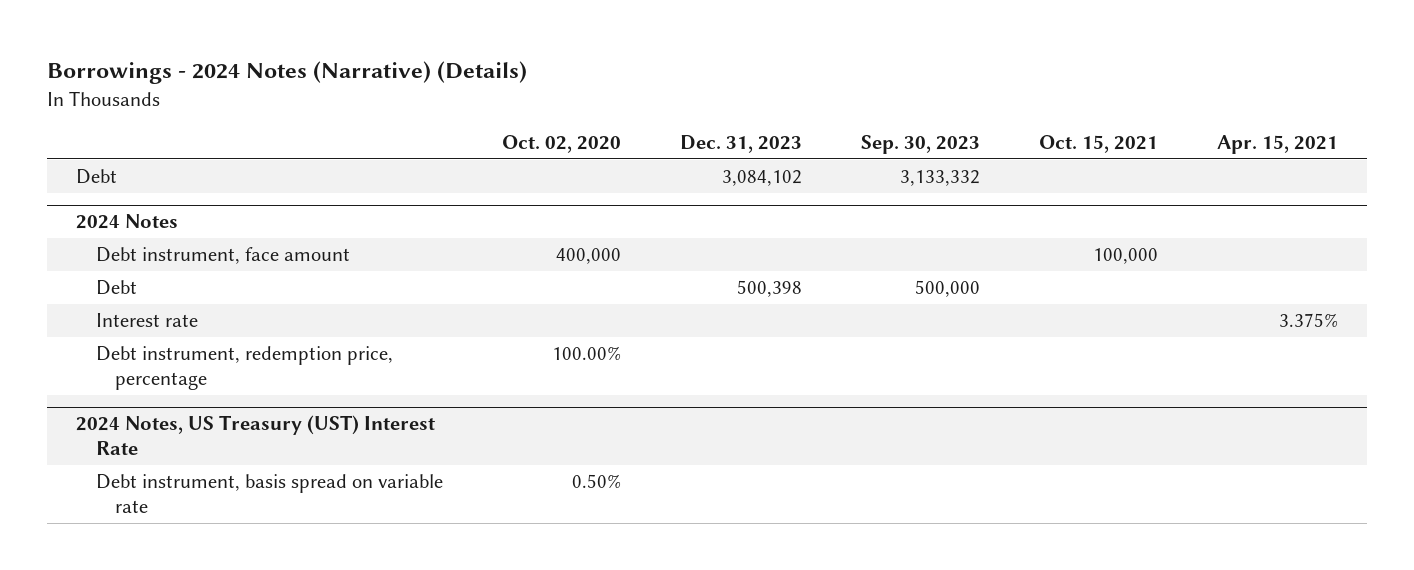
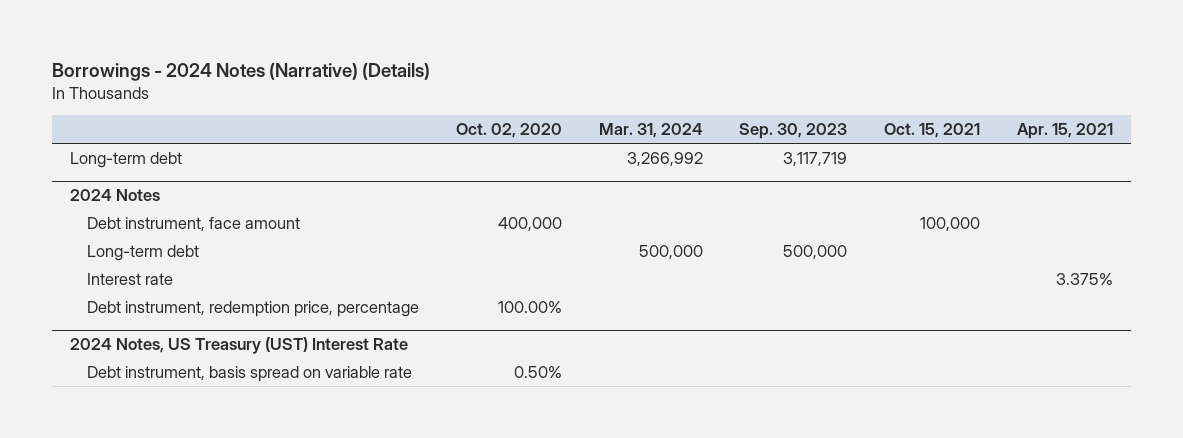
[679,134,802,153] Dec. 31, 2023 -> none
none -> [598,123,703,139] Mar. 31, 2024
[76,169,118,185] Debt -> none
none -> [70,151,183,168] Long-term debt
[95,280,137,296] Debt -> none
none -> [87,244,200,261] Long-term debt

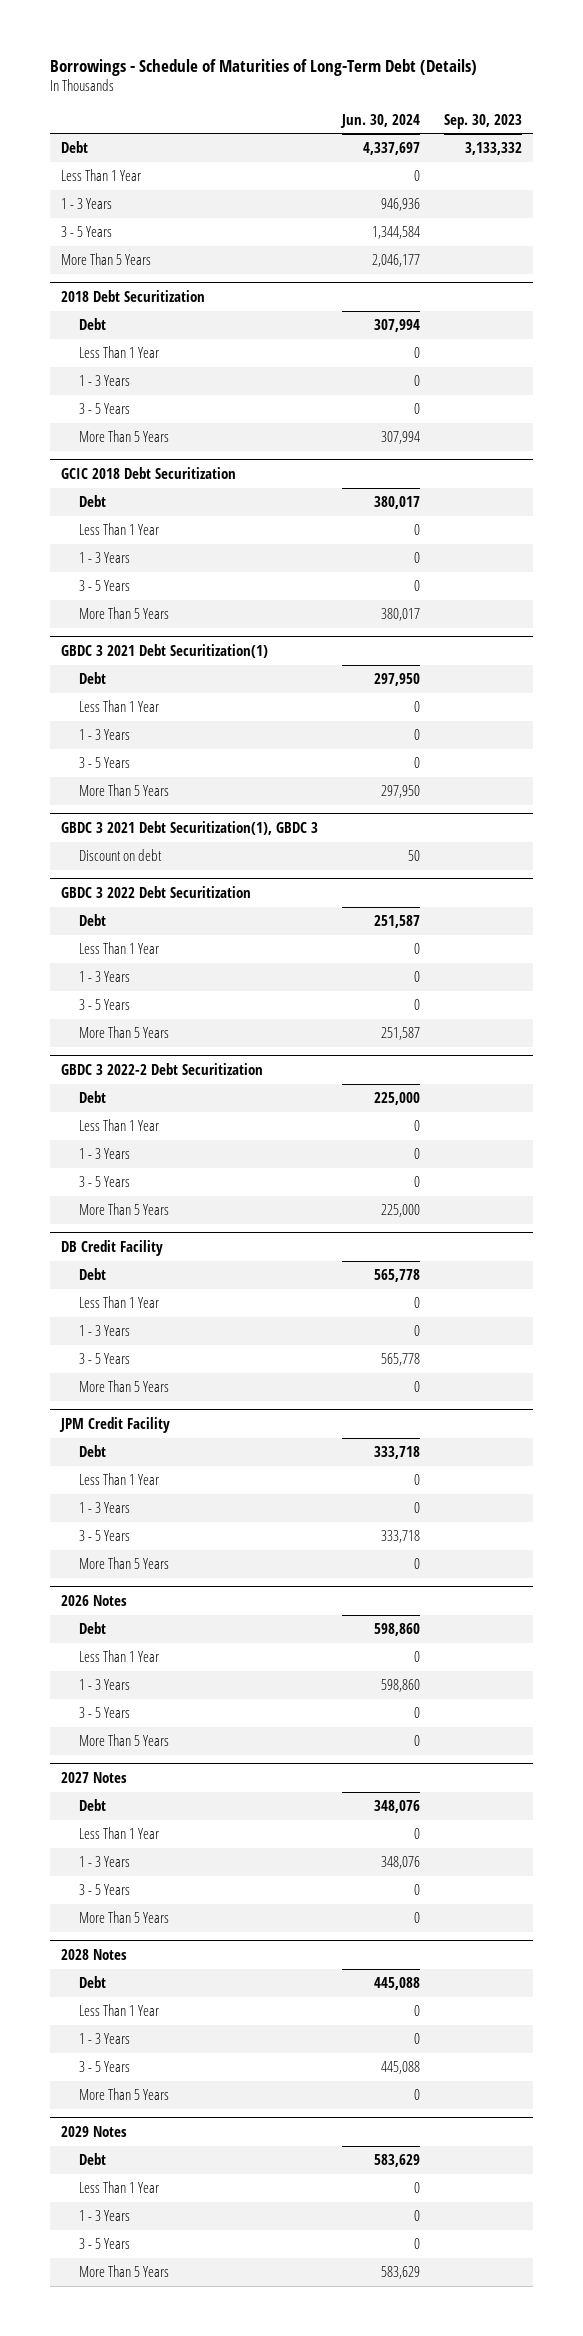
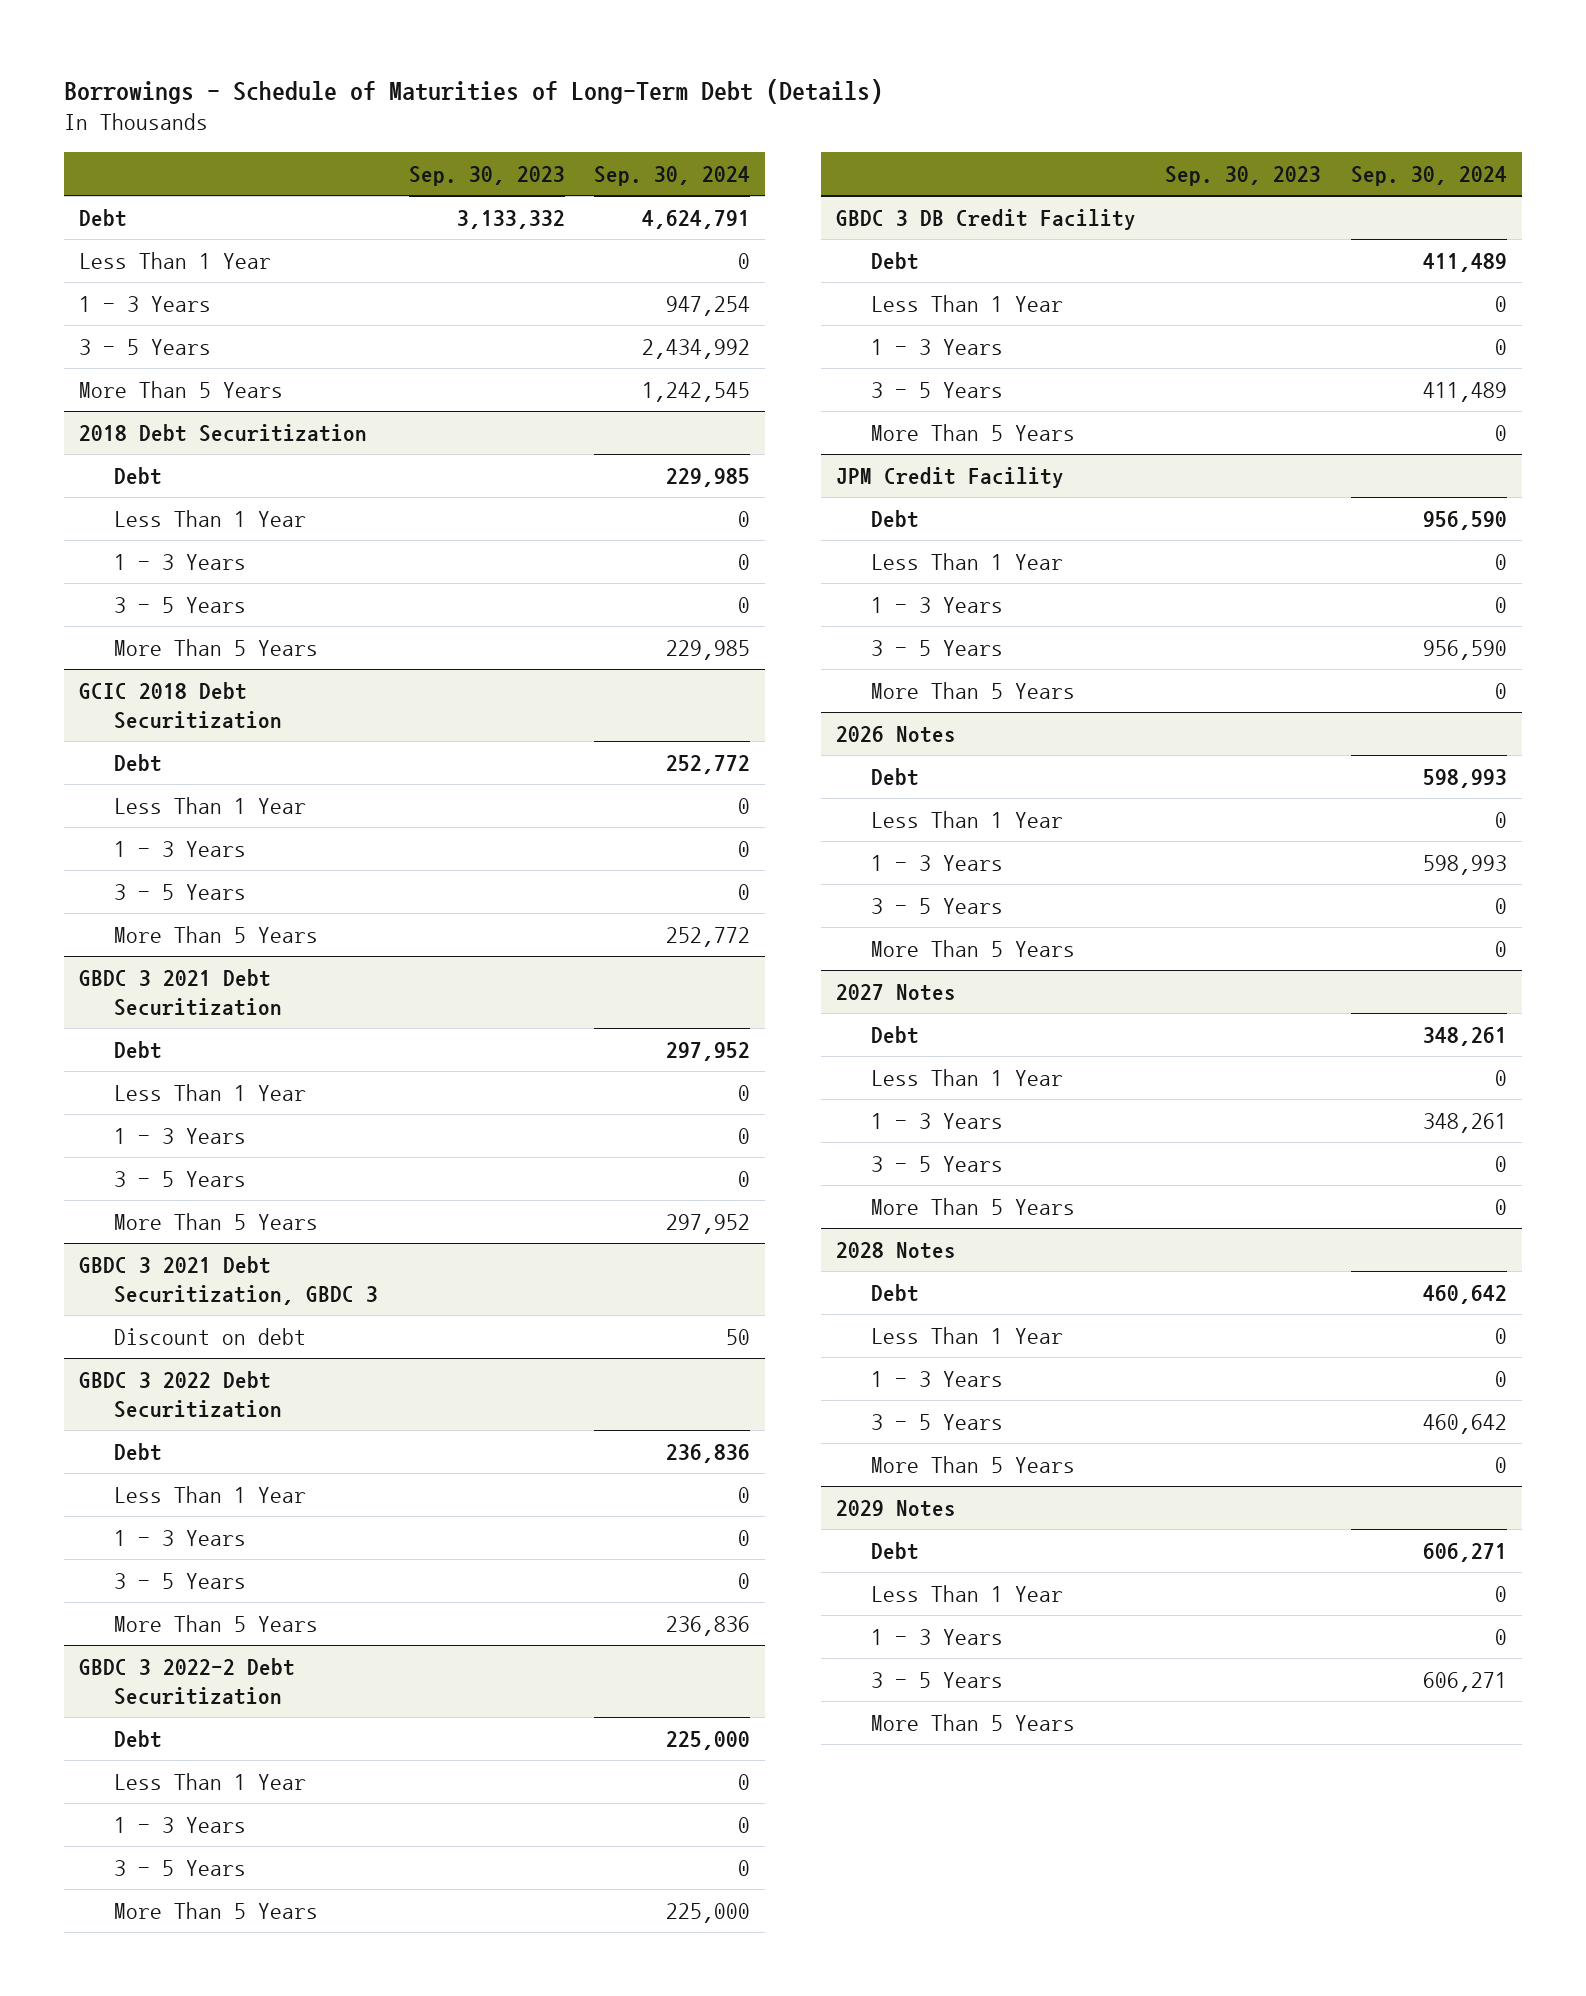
[340,113,421,128] Jun. 30, 2024 -> none
none -> [594,165,751,186] Sep. 30, 2024
[61,643,269,658] GBDC 3 2021 Debt Securitization(1) -> [79,968,283,1016] GBDC 3 2021 Debt Securitization
[61,820,319,835] GBDC 3 2021 Debt Securitization(1), GBDC 3 -> [79,1255,379,1305] GBDC 3 2021 Debt Securitization, GBDC 3
[61,1239,164,1256] DB Credit Facility -> none
[78,1268,106,1281] Debt -> none
[78,1296,159,1309] Less Than 1 Year -> none
[78,1325,130,1337] 1 - 3 Years -> none
[78,1353,130,1365] 3 - 5 Years -> none
[78,1380,169,1393] More Than 5 Years -> none
none -> [835,208,1136,230] GBDC 3 DB Credit Facility
none -> [871,251,920,270] Debt
none -> [871,294,1064,312] Less Than 1 Year
none -> [871,338,1004,355] 1 - 3 Years
none -> [871,381,1004,398] 3 - 5 Years
none -> [871,423,1076,441] More Than 5 Years

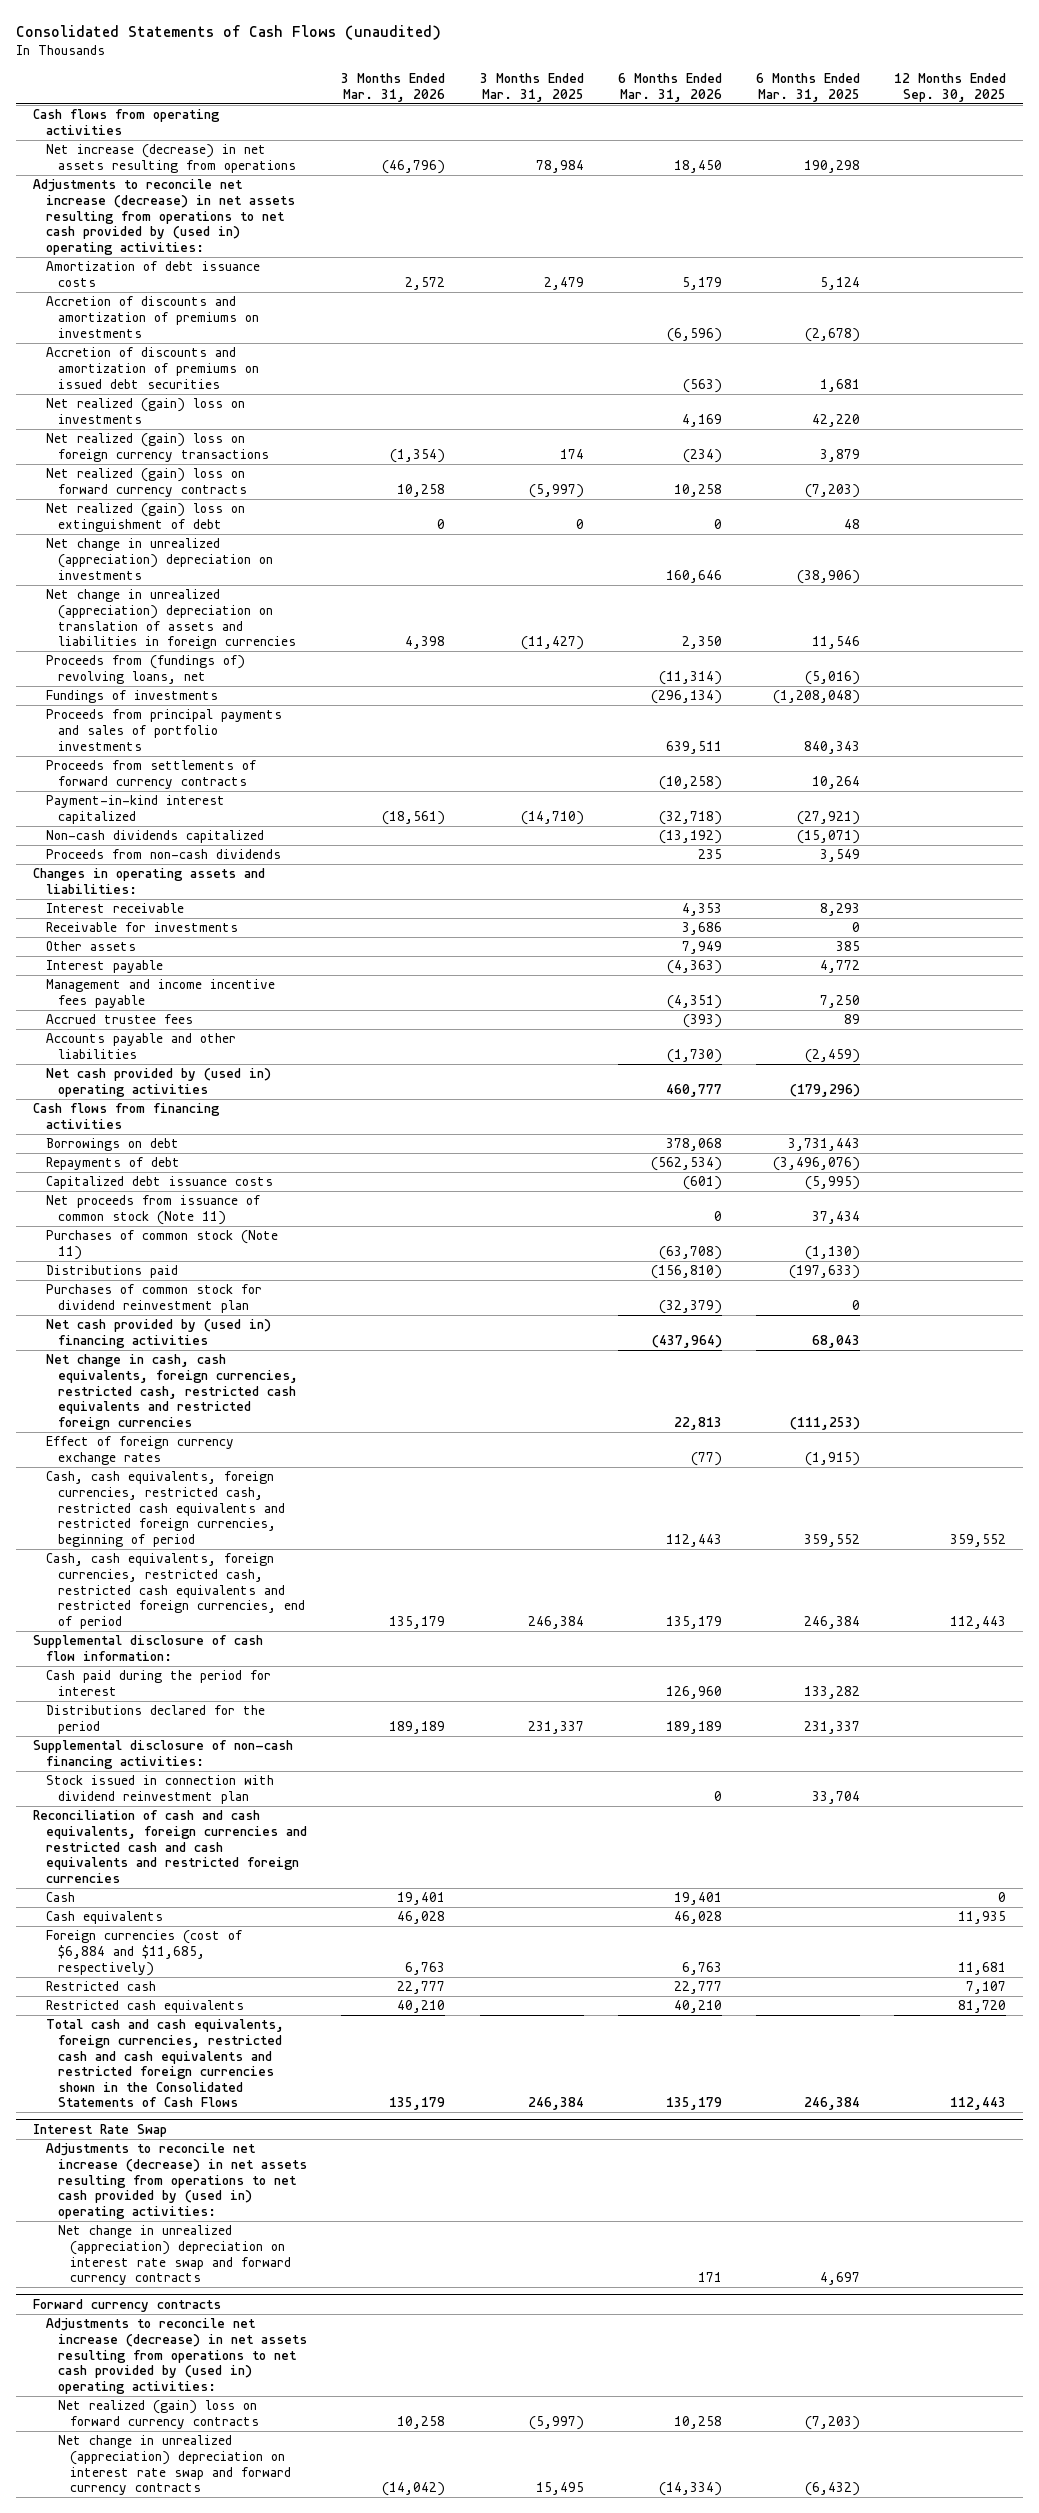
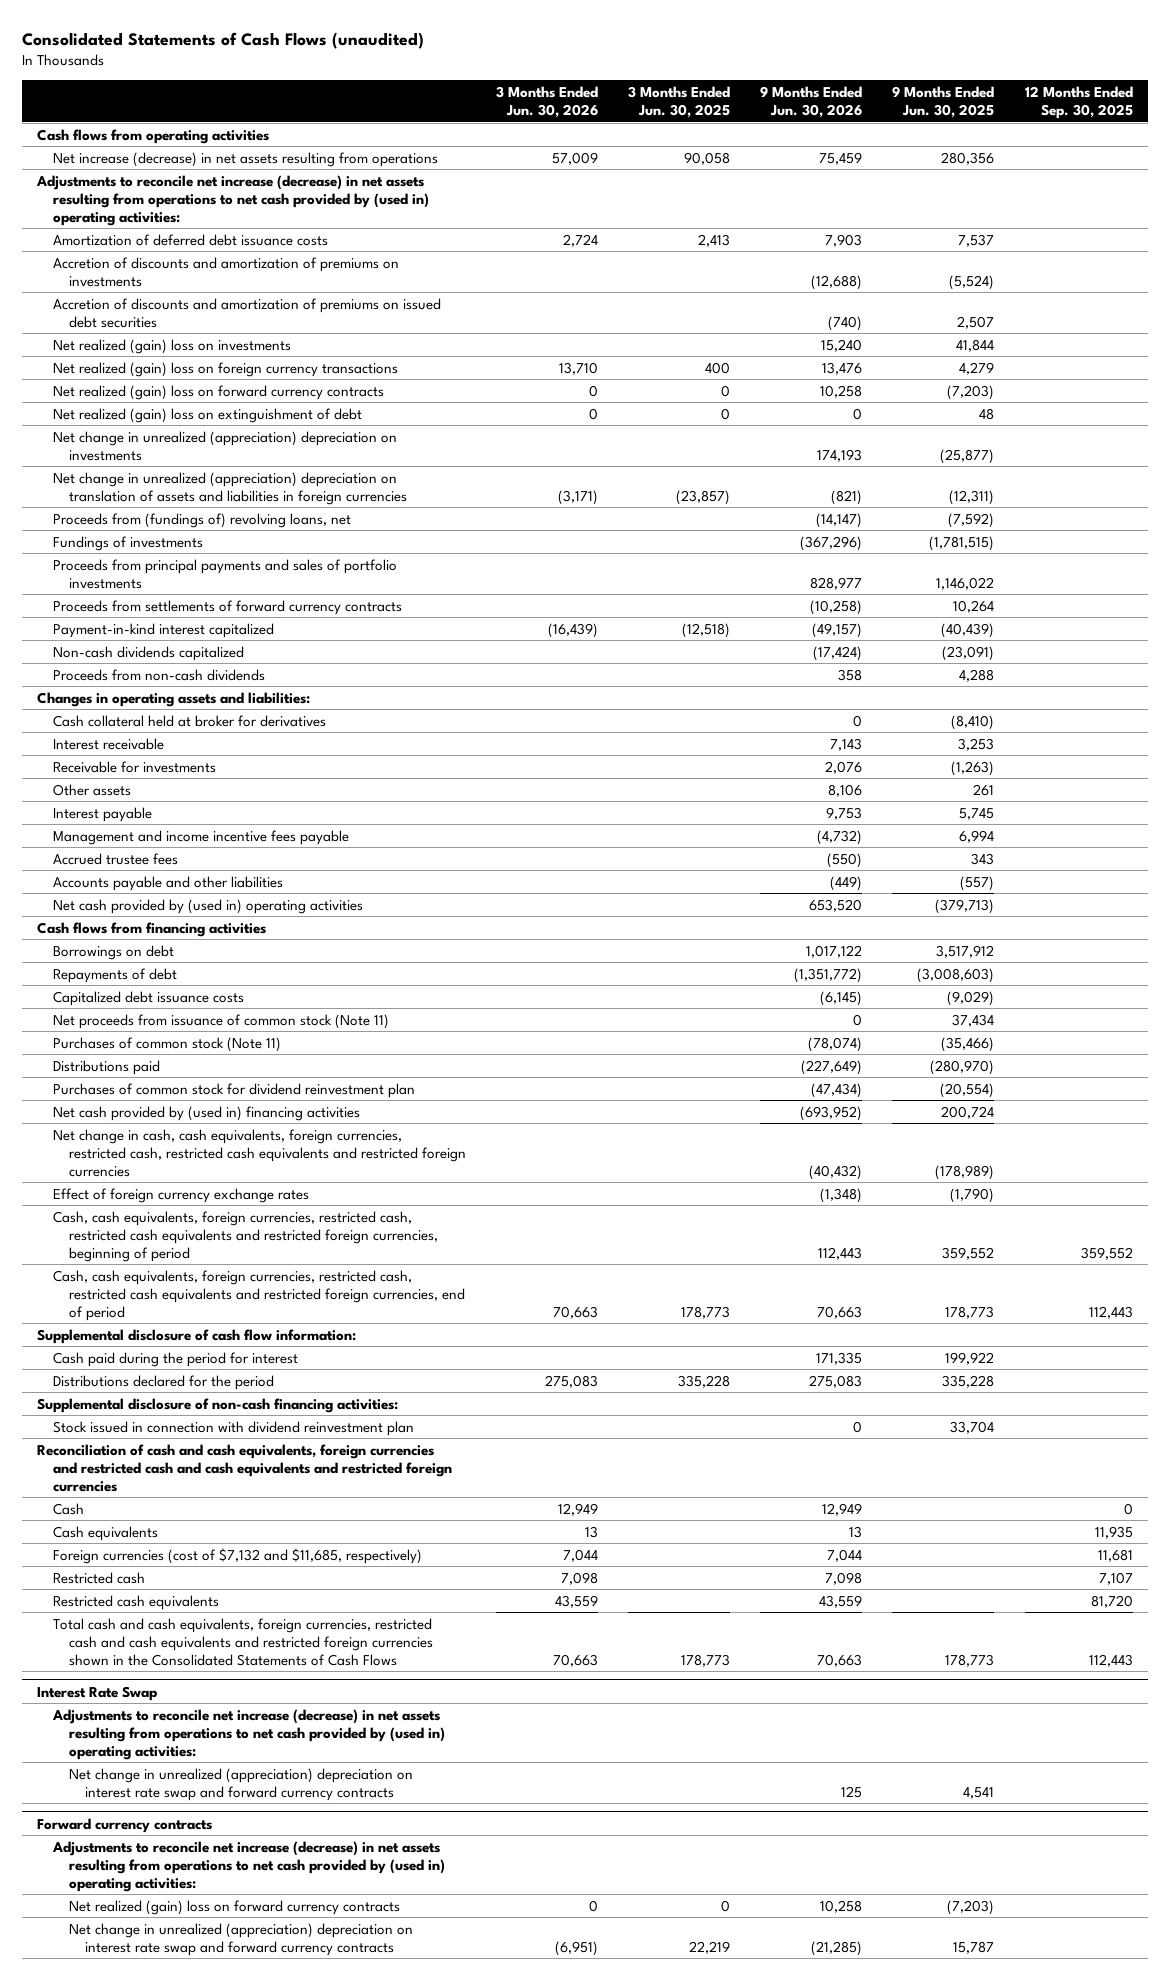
[341,73,446,102] 3 Months Ended Mar. 31, 2026 -> none
[479,73,584,102] 3 Months Ended Mar. 31, 2025 -> none
[617,73,722,102] 6 Months Ended Mar. 31, 2026 -> none
[756,73,861,102] 6 Months Ended Mar. 31, 2025 -> none
none -> [496,85,599,118] 3 Months Ended Jun. 30, 2026
none -> [628,85,731,118] 3 Months Ended Jun. 30, 2025
none -> [760,85,863,118] 9 Months Ended Jun. 30, 2026
none -> [892,85,995,118] 9 Months Ended Jun. 30, 2025
[45,261,260,287] Amortization of debt issuance costs -> [52,233,328,246] Amortization of deferred debt issuance costs
none -> [52,714,326,727] Cash collateral held at broker for derivatives
[45,1930,242,1976] Foreign currencies (cost of $6,884 and $11,685, respectively) -> [52,1547,422,1564] Foreign currencies (cost of $7,132 and $11,685, respectively)

